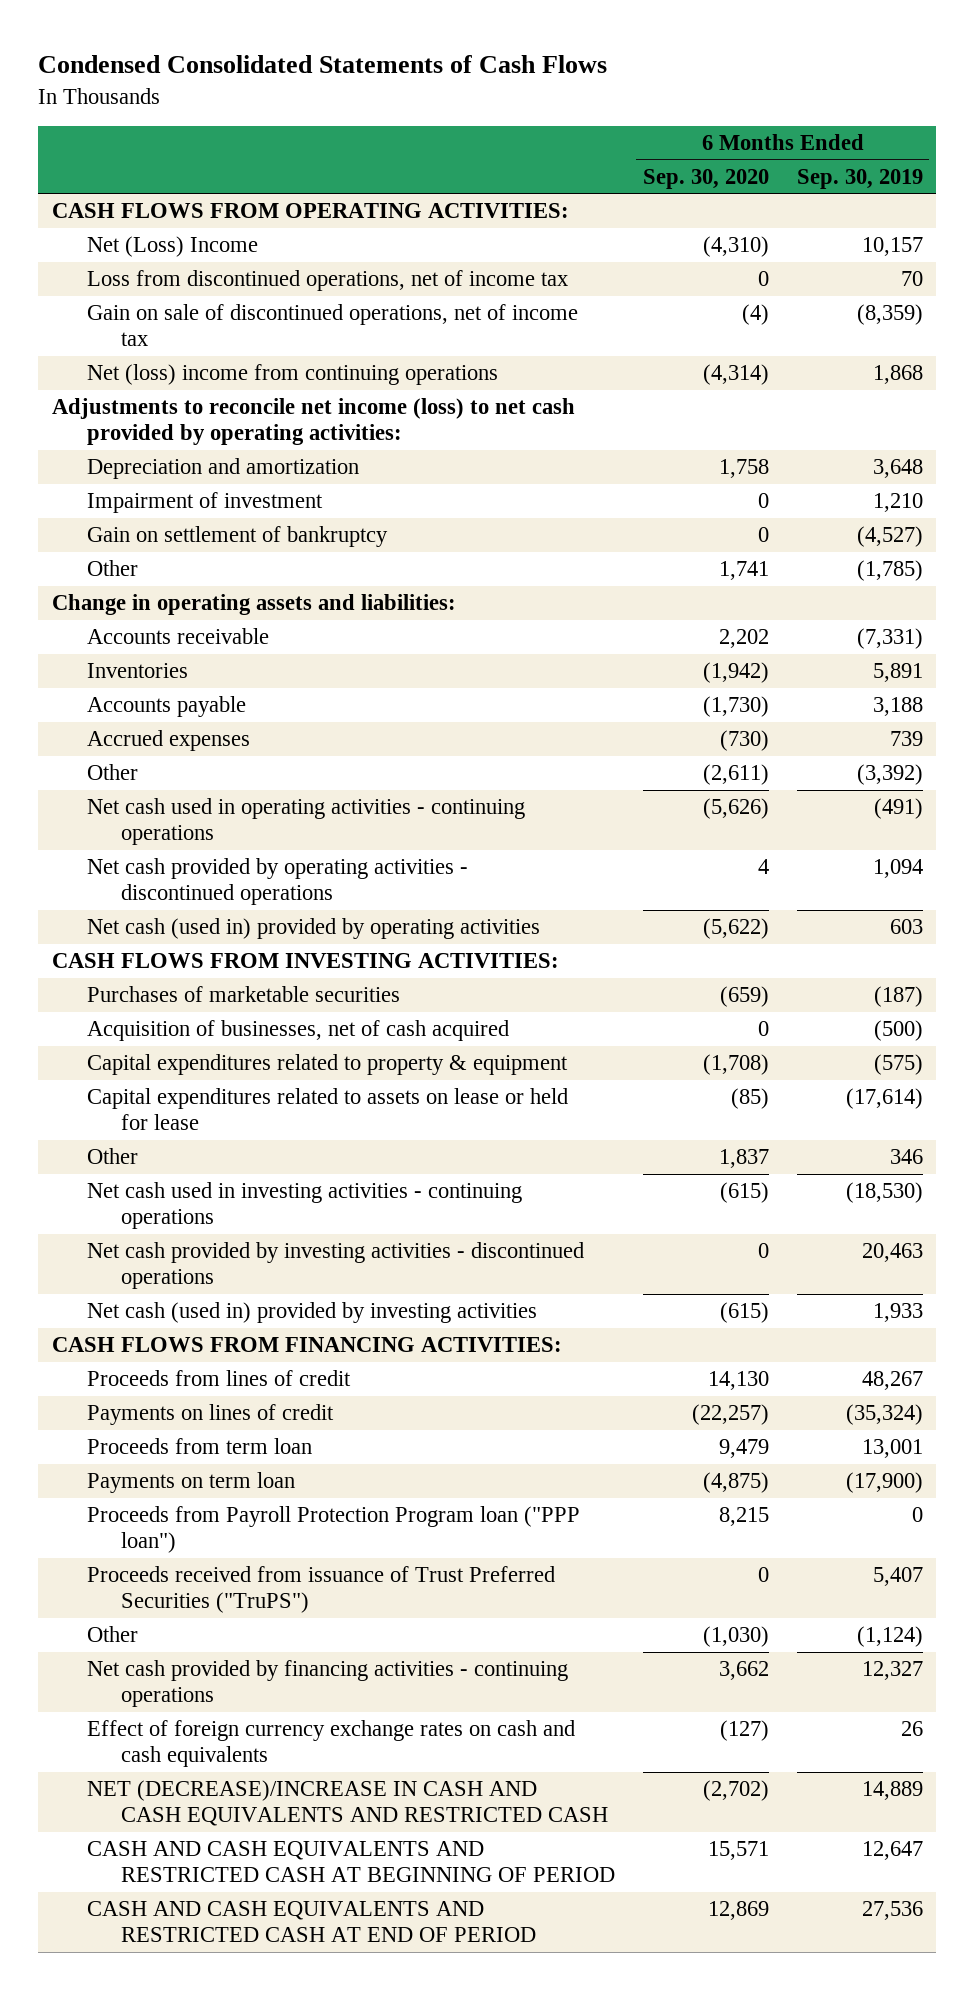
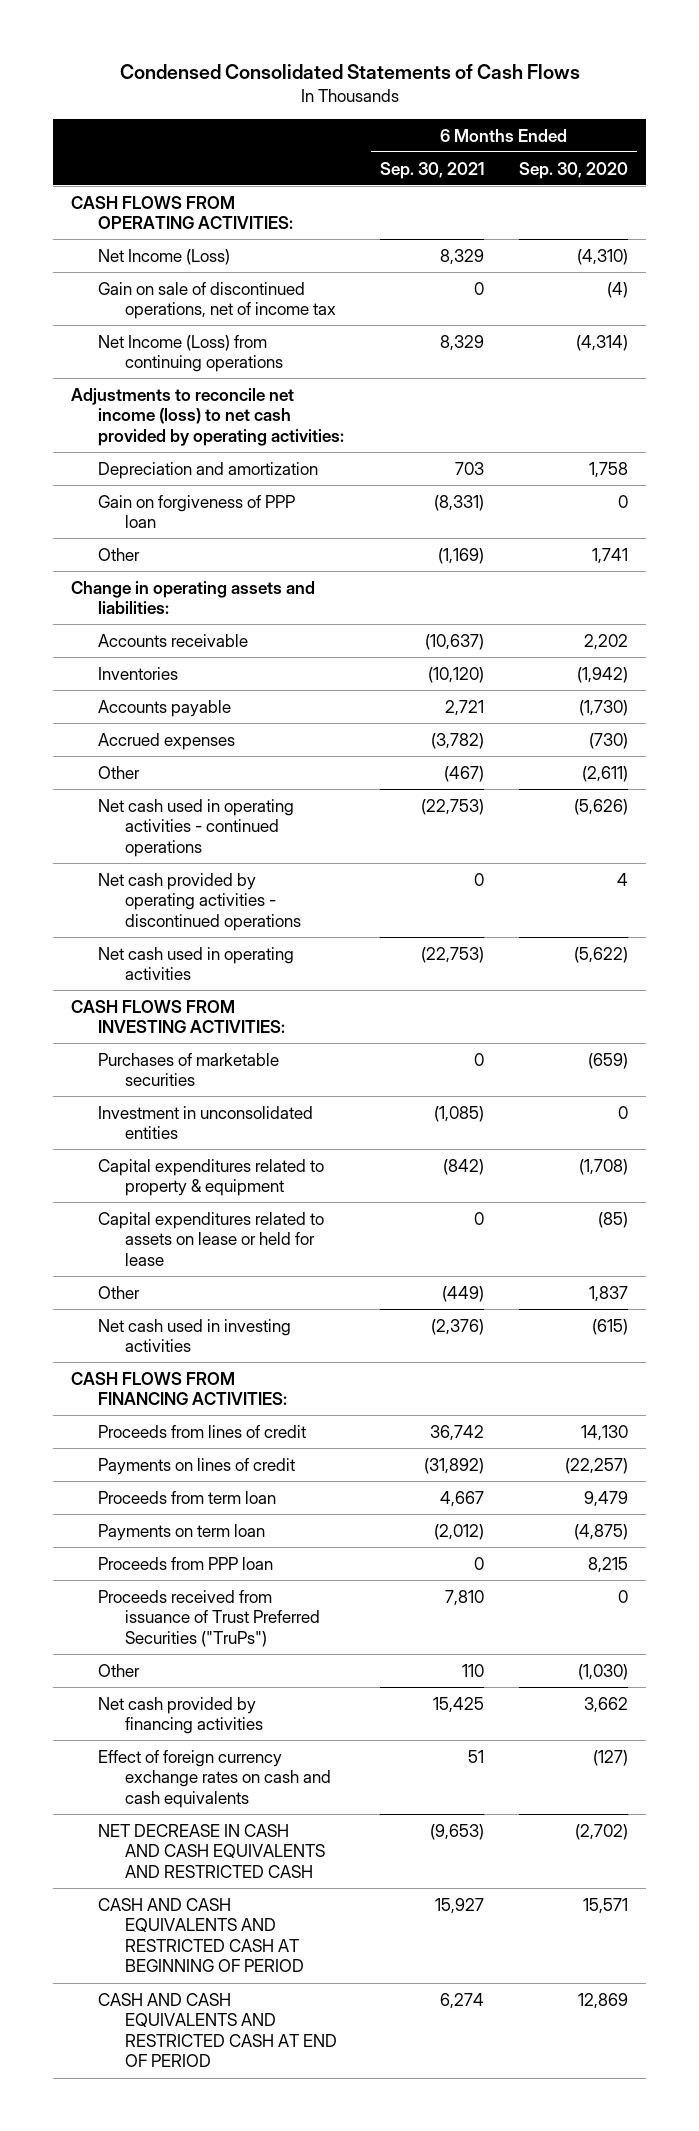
[796,168,923,189] Sep. 30, 2019 -> none
none -> [379,161,484,179] Sep. 30, 2021
[86,270,568,292] Loss from discontinued operations, net of income tax -> none
[86,236,258,258] Net (Loss) Income -> [97,248,230,265] Net Income (Loss)
[86,364,498,386] Net (loss) income from continuing operations -> [97,334,283,373] Net Income (Loss) from continuing operations
[86,492,323,514] Impairment of investment -> none
[86,526,388,548] Gain on settlement of bankruptcy -> none
none -> [97,494,295,529] Gain on forgiveness of PPP loan
[86,798,525,846] Net cash used in operating activities - continuing operations -> [97,798,294,857] Net cash used in operating activities - continued operations
[86,918,540,940] Net cash (used in) provided by operating activities -> [97,946,294,981] Net cash used in operating activities
[86,1020,509,1042] Acquisition of businesses, net of cash acquired -> none
none -> [97,1105,313,1140] Investment in unconsolidated entities
[86,1182,522,1230] Net cash used in investing activities - continuing operations -> none
[86,1242,584,1290] Net cash provided by investing activities - discontinued operations -> none
[86,1302,537,1324] Net cash (used in) provided by investing activities -> [97,1318,291,1353] Net cash used in investing activities
[86,1506,580,1554] Proceeds from Payroll Protection Program loan ("PPP loan") -> [97,1556,273,1570] Proceeds from PPP loan
[86,1566,555,1614] Proceeds received from issuance of Trust Preferred Securities ("TruPS") -> [97,1589,320,1647] Proceeds received from issuance of Trust Preferred Securities ("TruPs")
[86,1660,568,1708] Net cash provided by financing activities - continuing operations -> [97,1696,263,1735] Net cash provided by financing activities
[86,1780,609,1827] NET (DECREASE)/INCREASE IN CASH AND CASH EQUIVALENTS AND RESTRICTED CASH -> [97,1823,325,1878] NET DECREASE IN CASH AND CASH EQUIVALENTS AND RESTRICTED CASH

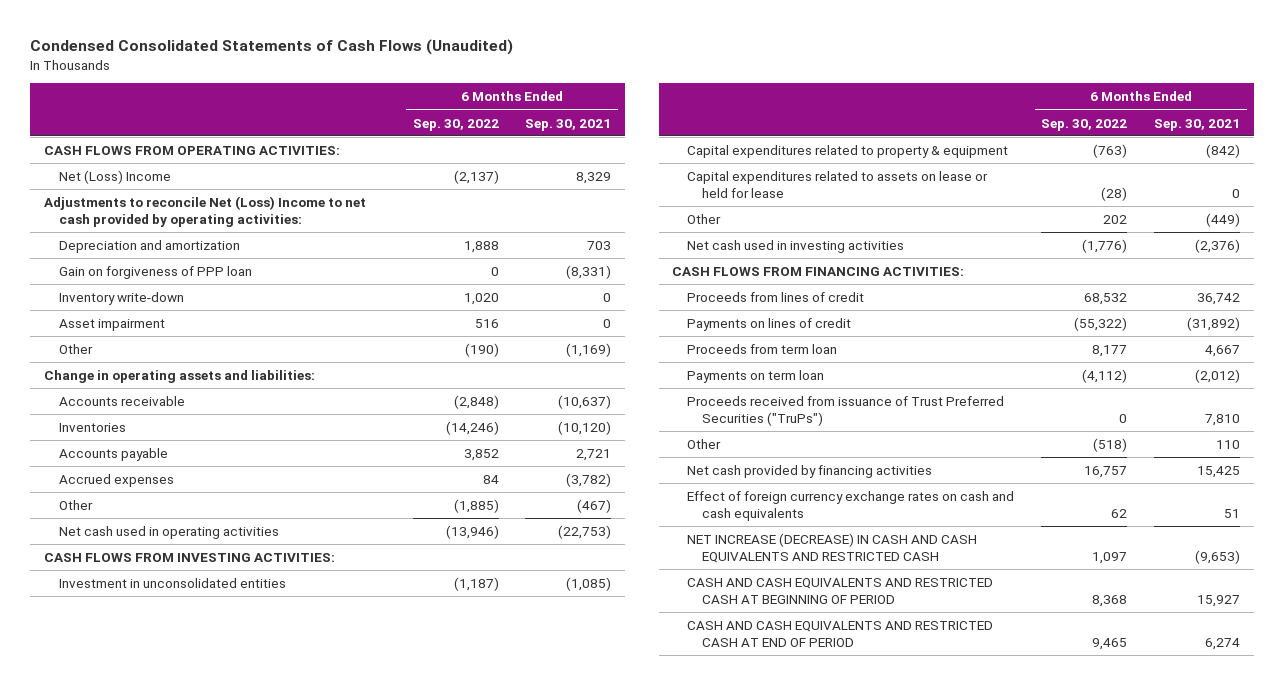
[119,64,580,80] Condensed Consolidated Statements of Cash Flows -> [30,39,514,56] Condensed Consolidated Statements of Cash Flows (Unaudited)
[519,161,629,179] Sep. 30, 2020 -> none
none -> [412,118,499,131] Sep. 30, 2022
[97,281,336,320] Gain on sale of discontinued operations, net of income tax -> none
[97,334,283,373] Net Income (Loss) from continuing operations -> none
[97,248,230,265] Net Income (Loss) -> [58,170,171,185] Net (Loss) Income
[70,387,344,446] Adjustments to reconcile net income (loss) to net cash provided by operating activities: -> [43,196,366,228] Adjustments to reconcile Net (Loss) Income to net cash provided by operating activities:
none -> [58,292,184,306] Inventory write-down
none -> [58,319,165,332] Asset impairment
[97,798,294,857] Net cash used in operating activities - continued operations -> none
[97,872,301,931] Net cash provided by operating activities - discontinued operations -> none
[97,1052,279,1087] Purchases of marketable securities -> none
[97,1556,273,1570] Proceeds from PPP loan -> none
[97,1823,325,1878] NET DECREASE IN CASH AND CASH EQUIVALENTS AND RESTRICTED CASH -> [687,533,978,564] NET INCREASE (DECREASE) IN CASH AND CASH EQUIVALENTS AND RESTRICTED CASH

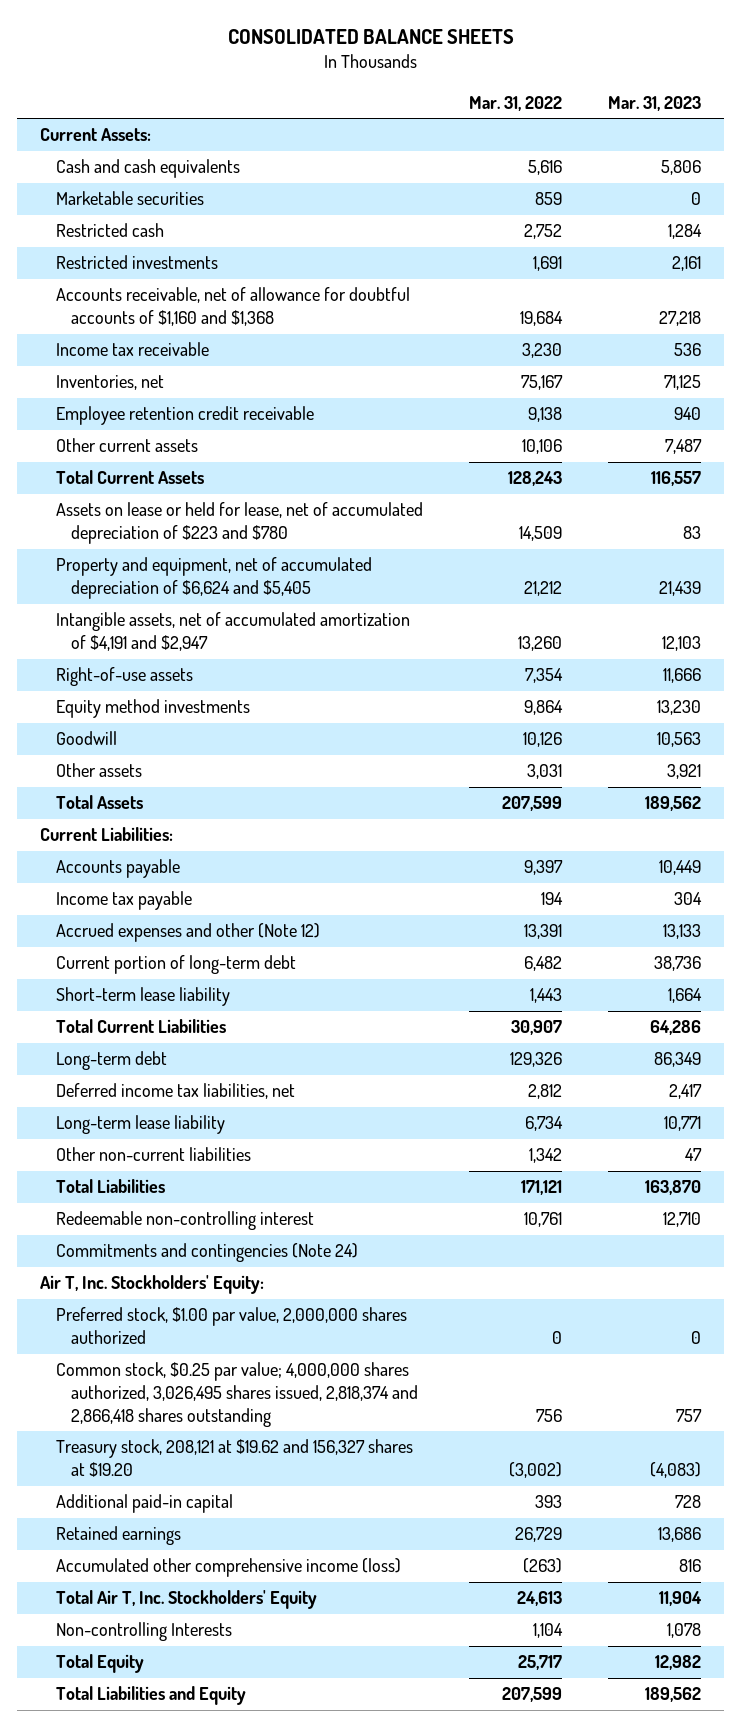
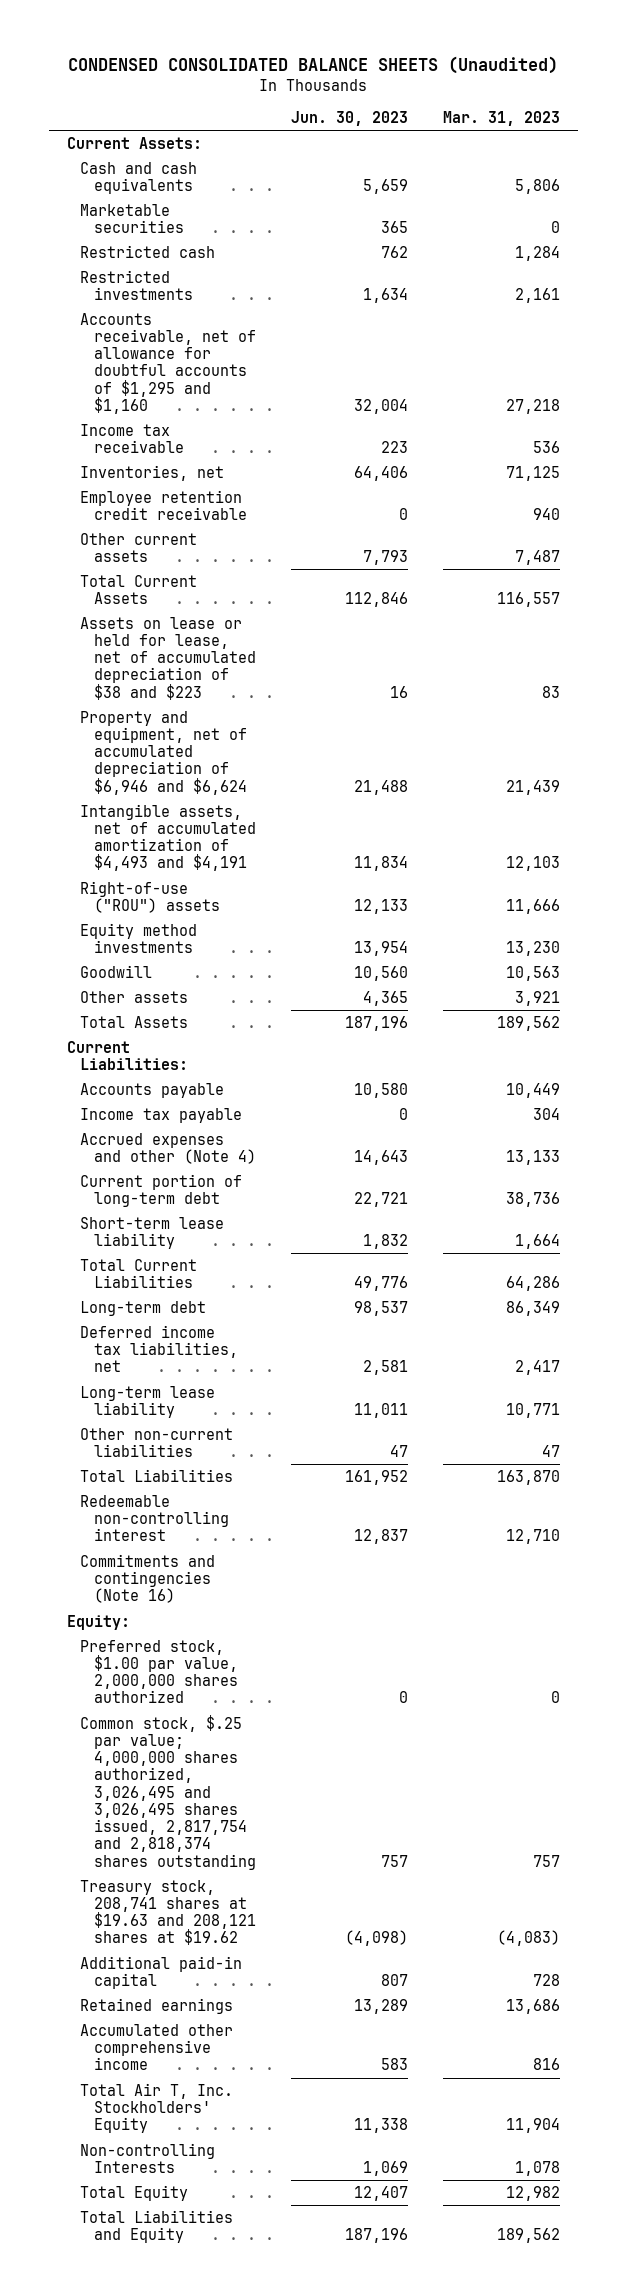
[227,29,514,45] CONSOLIDATED BALANCE SHEETS -> [68,56,559,75] CONDENSED CONSOLIDATED BALANCE SHEETS (Unaudited)
[468,95,562,111] Mar. 31, 2022 -> none
none -> [291,110,409,126] Jun. 30, 2023
[55,287,410,327] Accounts receivable, net of allowance for doubtful accounts of $1,160 and $1,368 -> [80,312,257,414] Accounts receivable, net of allowance for doubtful accounts of $1,295 and $1,160
[55,502,423,545] Assets on lease or held for lease, net of accumulated depreciation of $223 and $780 -> [80,616,257,700] Assets on lease or held for lease, net of accumulated depreciation of $38 and $223
[55,557,372,600] Property and equipment, net of accumulated depreciation of $6,624 and $5,405 -> [80,710,248,795] Property and equipment, net of accumulated depreciation of $6,946 and $6,624
[55,612,410,652] Intangible assets, net of accumulated amortization of $4,191 and $2,947 -> [80,803,257,872] Intangible assets, net of accumulated amortization of $4,493 and $4,191
[55,667,193,687] Right-of-use assets -> [80,880,221,914] Right-of-use ("ROU") assets
[55,923,320,943] Accrued expenses and other (Note 12) -> [80,1132,257,1165] Accrued expenses and other (Note 4)
[55,1243,358,1263] Commitments and contingencies (Note 24) -> [80,1553,216,1604] Commitments and contingencies (Note 16)
[39,1275,264,1295] Air T, Inc. Stockholders' Equity: -> [66,1614,130,1630] Equity:
[55,1362,419,1428] Common stock, $0.25 par value; 4,000,000 shares authorized, 3,026,495 shares issued, 2,818,374 and 2,866,418 shares outstanding -> [80,1714,257,1870] Common stock, $.25 par value; 4,000,000 shares authorized, 3,026,495 and 3,026,495 shares issued, 2,817,754 and 2,818,374 shares outstanding
[55,1439,413,1478] Treasury stock, 208,121 at $19.62 and 156,327 shares at $19.20 -> [80,1879,257,1946] Treasury stock, 208,741 shares at $19.63 and 208,121 shares at $19.62
[55,1558,401,1578] Accumulated other comprehensive income (loss) -> [80,2023,234,2071] Accumulated other comprehensive income

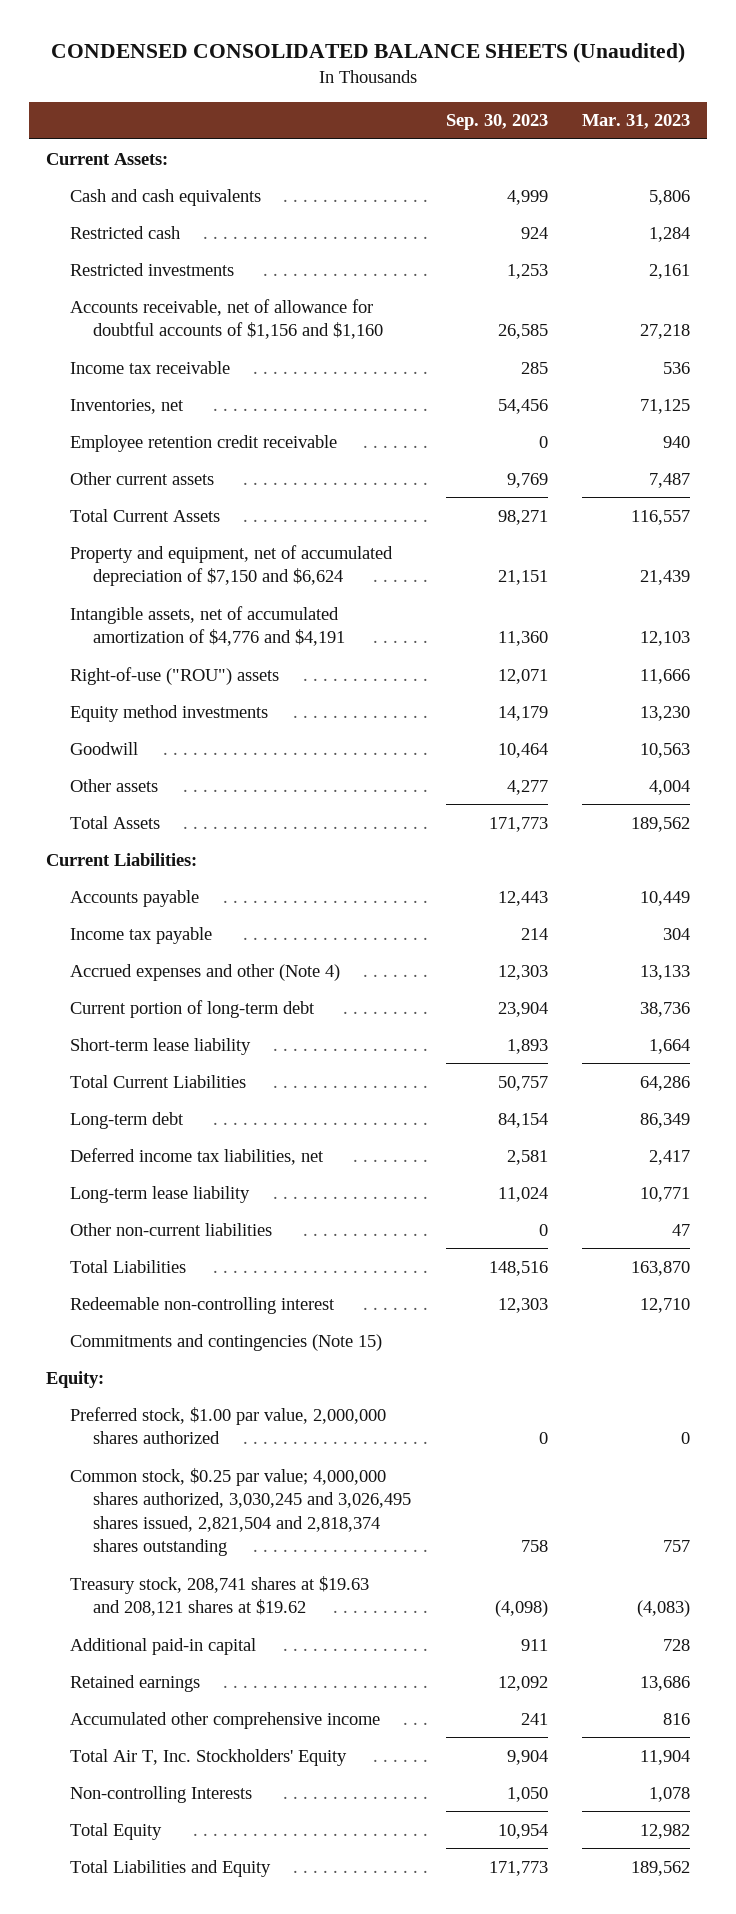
[291,110,409,126] Jun. 30, 2023 -> none
none -> [445,114,548,131] Sep. 30, 2023
[80,203,185,234] Marketable securities -> none
[80,312,257,414] Accounts receivable, net of allowance for doubtful accounts of $1,295 and $1,160 -> [69,298,384,340] Accounts receivable, net of allowance for doubtful accounts of $1,156 and $1,160
[80,616,257,700] Assets on lease or held for lease, net of accumulated depreciation of $38 and $223 -> none
[80,710,248,795] Property and equipment, net of accumulated depreciation of $6,946 and $6,624 -> [69,544,393,587] Property and equipment, net of accumulated depreciation of $7,150 and $6,624
[80,803,257,872] Intangible assets, net of accumulated amortization of $4,493 and $4,191 -> [69,605,346,647] Intangible assets, net of accumulated amortization of $4,776 and $4,191
[515,990,561,1006] 3,921 -> [649,779,691,795] 4,004
[80,1553,216,1604] Commitments and contingencies (Note 16) -> [69,1333,382,1351] Commitments and contingencies (Note 15)
[80,1714,257,1870] Common stock, $.25 par value; 4,000,000 shares authorized, 3,026,495 and 3,026,495 shares issued, 2,817,754 and 2,818,374 shares outstanding -> [69,1467,412,1557] Common stock, $0.25 par value; 4,000,000 shares authorized, 3,030,245 and 3,026,495 shares issued, 2,821,504 and 2,818,374 shares outstanding

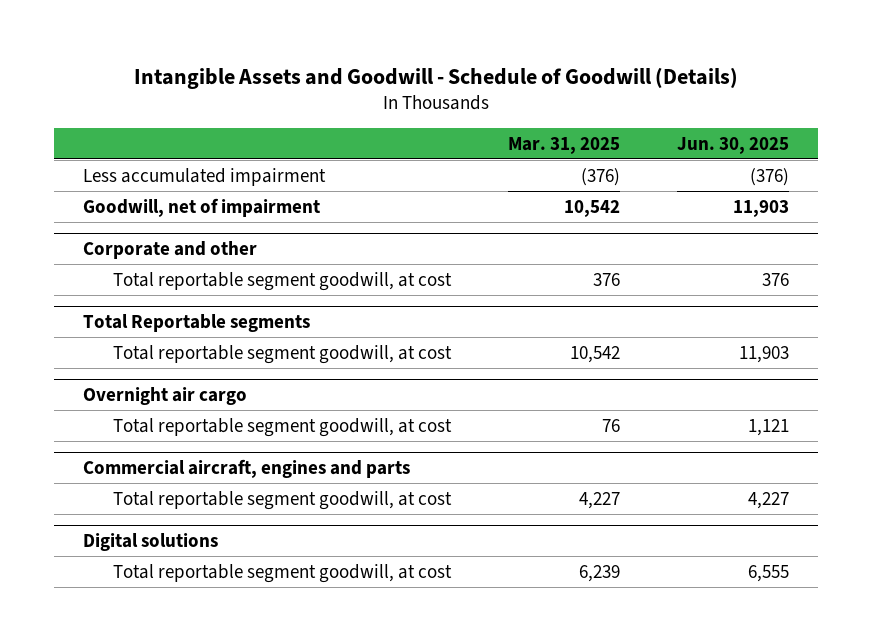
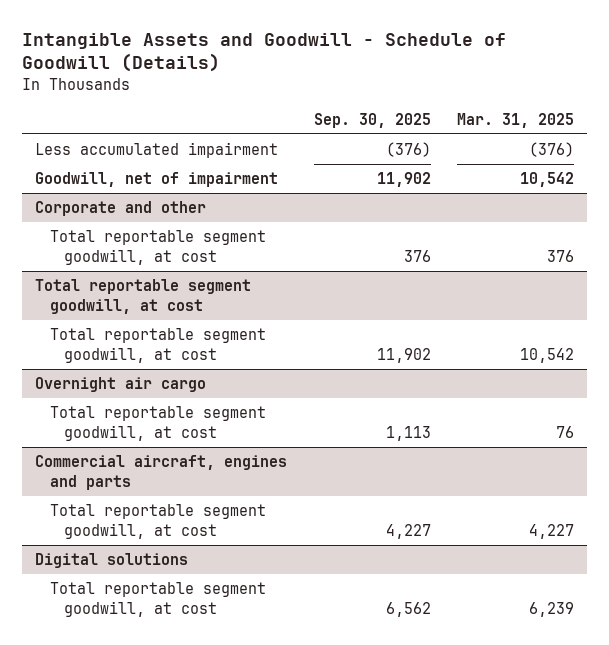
[677,137,790,155] Jun. 30, 2025 -> none
none -> [313,113,431,129] Sep. 30, 2025
[82,313,310,332] Total Reportable segments -> [35,279,252,314] Total reportable segment goodwill, at cost

